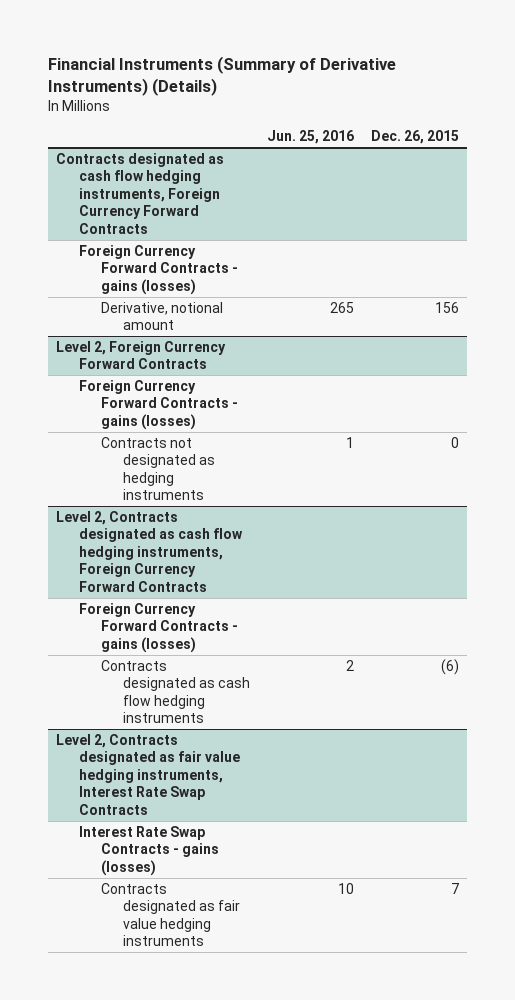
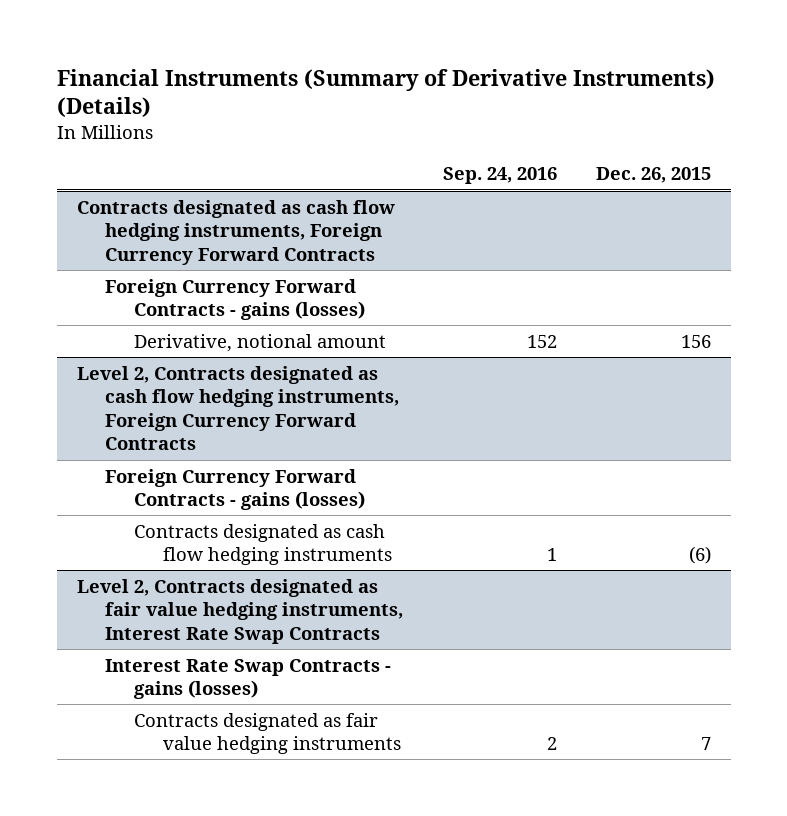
[266,130,354,145] Jun. 25, 2016 -> none
none -> [442,167,557,185] Sep. 24, 2016
[56,340,227,370] Level 2, Foreign Currency Forward Contracts -> none
[78,379,238,430] Foreign Currency Forward Contracts - gains (losses) -> none
[100,436,216,501] Contracts not designated as hedging instruments -> none

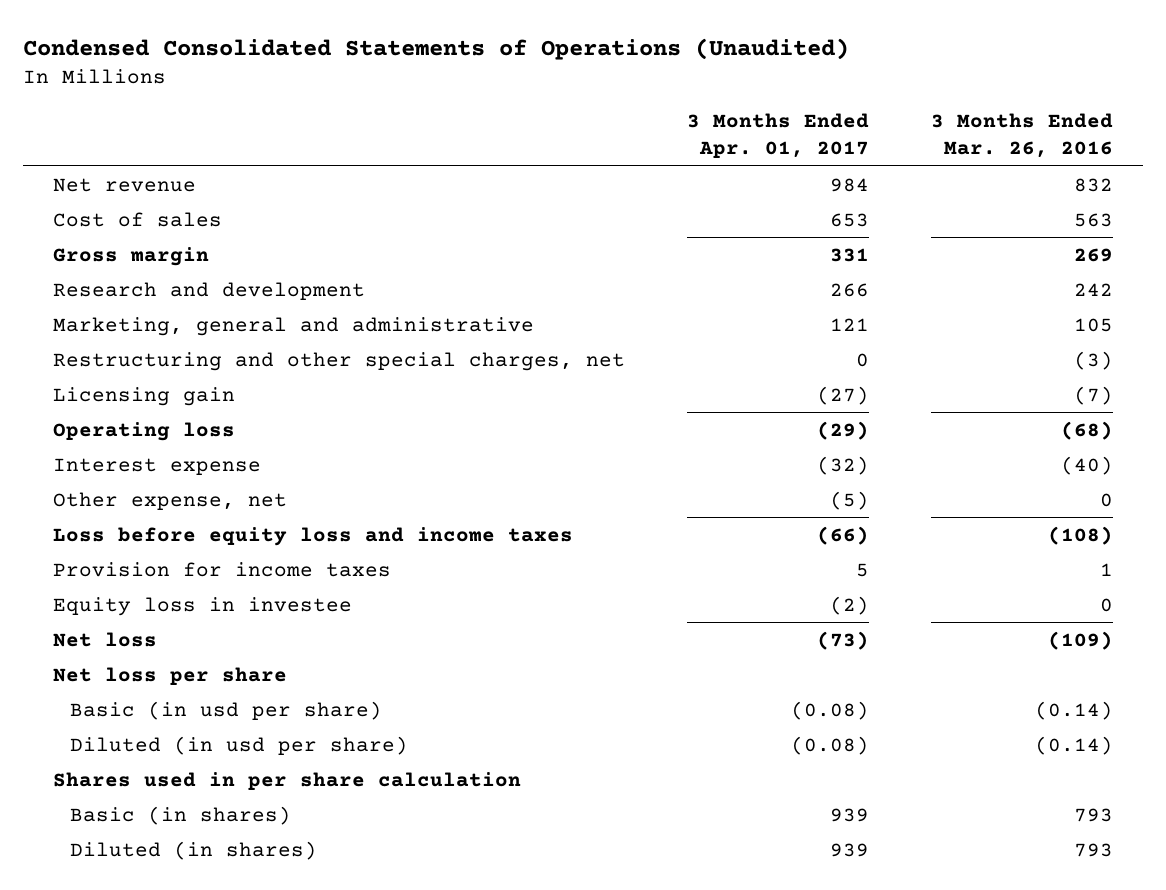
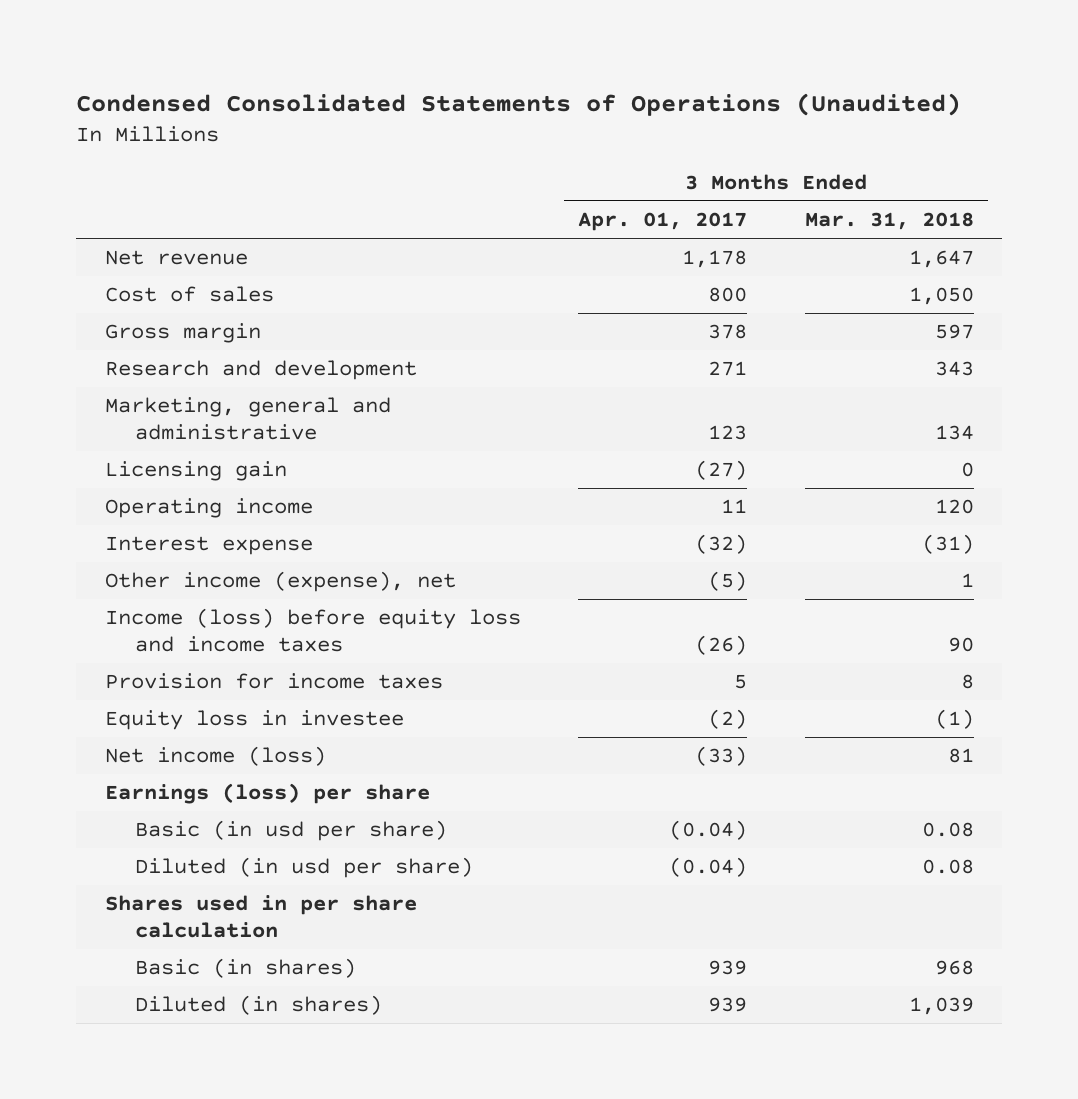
[930,113,1113,159] 3 Months Ended Mar. 26, 2016 -> none
none -> [804,212,974,231] Mar. 31, 2018
[53,351,626,371] Restructuring and other special charges, net -> none
[830,177,870,192] 984 -> [682,250,748,269] 1,178
[830,212,870,227] 653 -> [708,287,748,303] 800
[830,247,870,262] 331 -> [708,324,748,340] 378
[830,282,870,297] 266 -> [708,361,748,377] 271
[830,317,870,331] 121 -> [708,424,748,440] 123
[53,421,236,441] Operating loss -> [104,498,313,519] Operating income
[817,420,870,440] (29) -> [721,499,748,514] 11
[53,491,288,510] Other expense, net -> [104,571,456,593] Other income (expense), net
[53,526,574,546] Loss before equity loss and income taxes -> [104,608,521,652] Income (loss) before equity loss and income taxes
[817,525,870,545] (66) -> [695,634,748,655] (26)
[53,631,158,647] Net loss -> [104,746,326,767] Net income (loss)
[817,630,870,650] (73) -> [695,746,748,767] (33)
[53,666,288,685] Net loss per share -> [104,783,430,805] Earnings (loss) per share
[791,700,870,720] (0.08) -> [669,820,748,841] (0.04)
[791,735,870,755] (0.08) -> [669,857,748,878] (0.04)

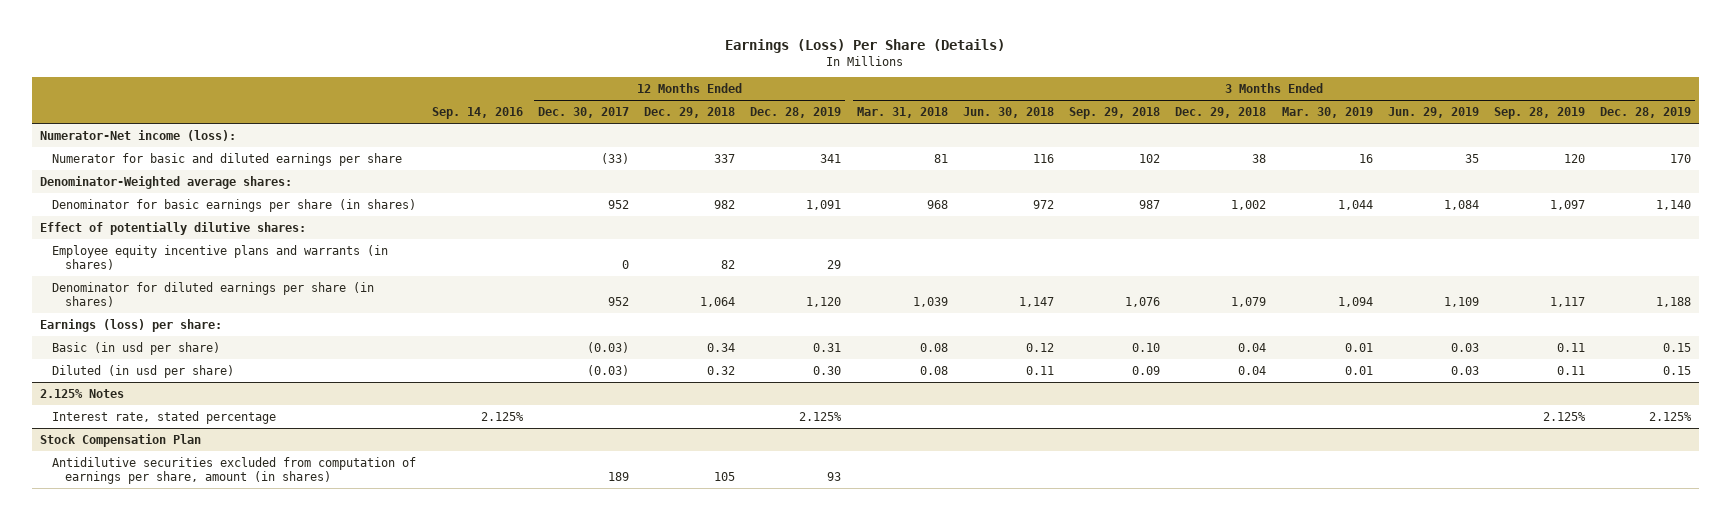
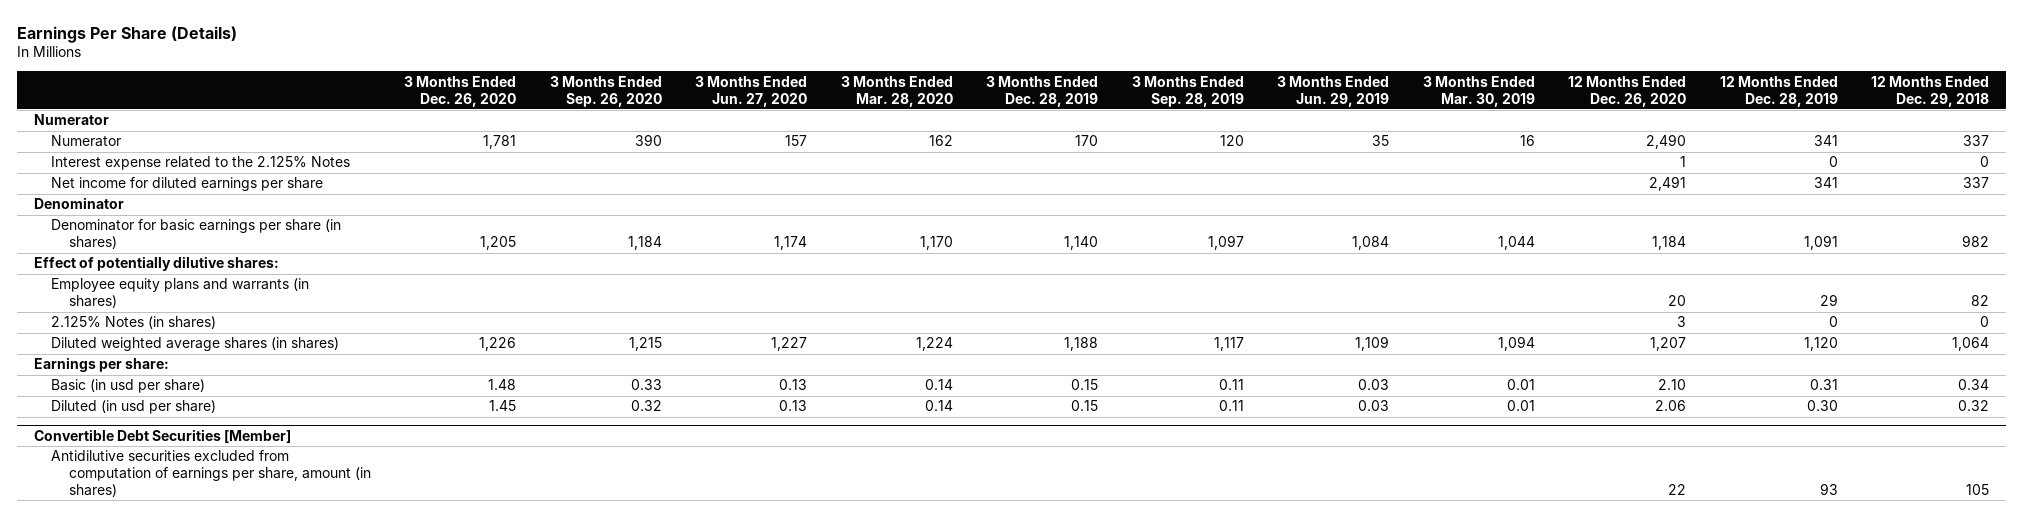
[725,39,1006,54] Earnings (Loss) Per Share (Details) -> [17,25,238,43] Earnings Per Share (Details)
[431,107,523,120] Sep. 14, 2016 -> none
[537,107,629,119] Dec. 30, 2017 -> none
[856,107,948,119] Mar. 31, 2018 -> none
[962,107,1054,119] Jun. 30, 2018 -> none
[1069,107,1161,120] Sep. 29, 2018 -> none
[1175,107,1267,119] Dec. 29, 2018 -> none
none -> [404,75,517,107] 3 Months Ended Dec. 26, 2020
none -> [549,75,662,107] 3 Months Ended Sep. 26, 2020
none -> [695,75,808,107] 3 Months Ended Jun. 27, 2020
none -> [840,75,953,107] 3 Months Ended Mar. 28, 2020
none -> [1568,75,1687,107] 12 Months Ended Dec. 26, 2020
[39,129,236,141] Numerator-Net income (loss): -> [33,114,109,126] Numerator
[52,152,403,166] Numerator for basic and diluted earnings per share -> [51,135,122,148] Numerator
none -> [51,156,351,171] Interest expense related to the 2.125% Notes
none -> [51,177,324,192] Net income for diluted earnings per share
[39,175,292,189] Denominator-Weighted average shares: -> [33,197,124,210] Denominator
[52,244,389,271] Employee equity incentive plans and warrants (in shares) -> [51,278,310,309] Employee equity plans and warrants (in shares)
none -> [51,316,217,330] 2.125% Notes (in shares)
[52,281,375,308] Denominator for diluted earnings per share (in shares) -> [51,337,340,352] Diluted weighted average shares (in shares)
[39,318,222,332] Earnings (loss) per share: -> [33,357,169,373] Earnings per share:
[39,388,124,398] 2.125% Notes -> none
[52,410,277,424] Interest rate, stated percentage -> none
[39,433,201,447] Stock Compensation Plan -> none
none -> [33,428,291,443] Convertible Debt Securities [Member]

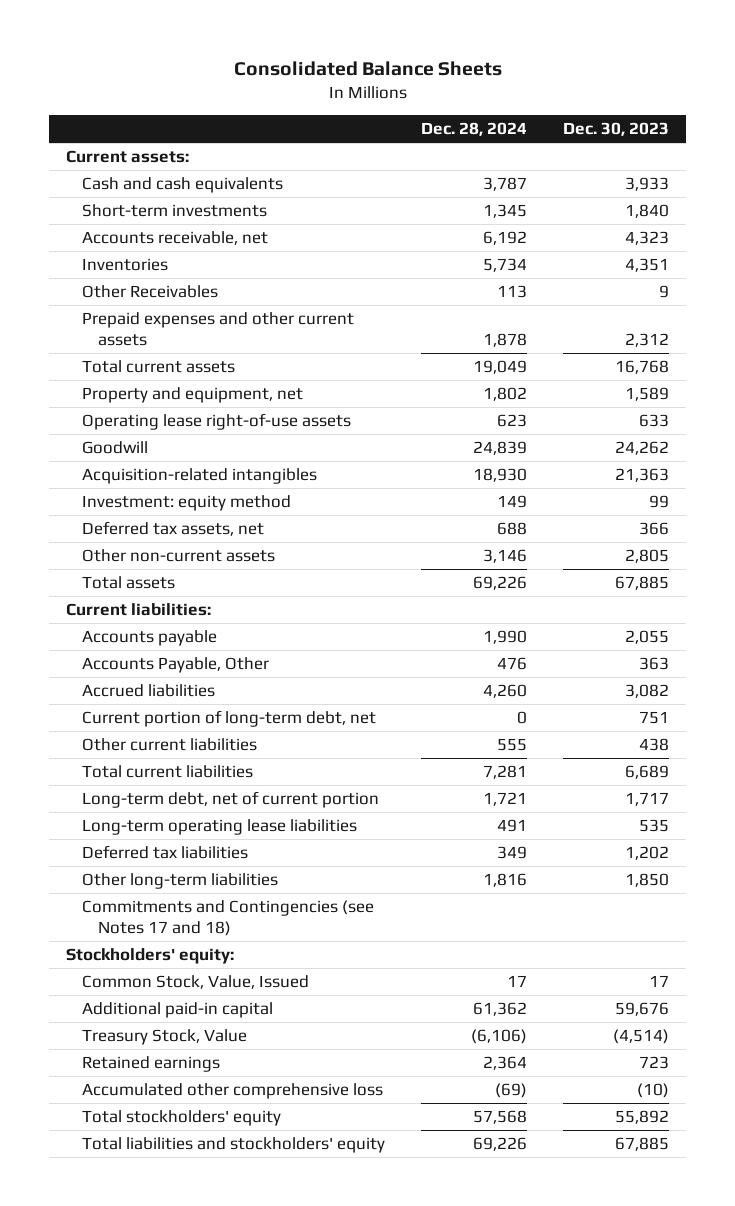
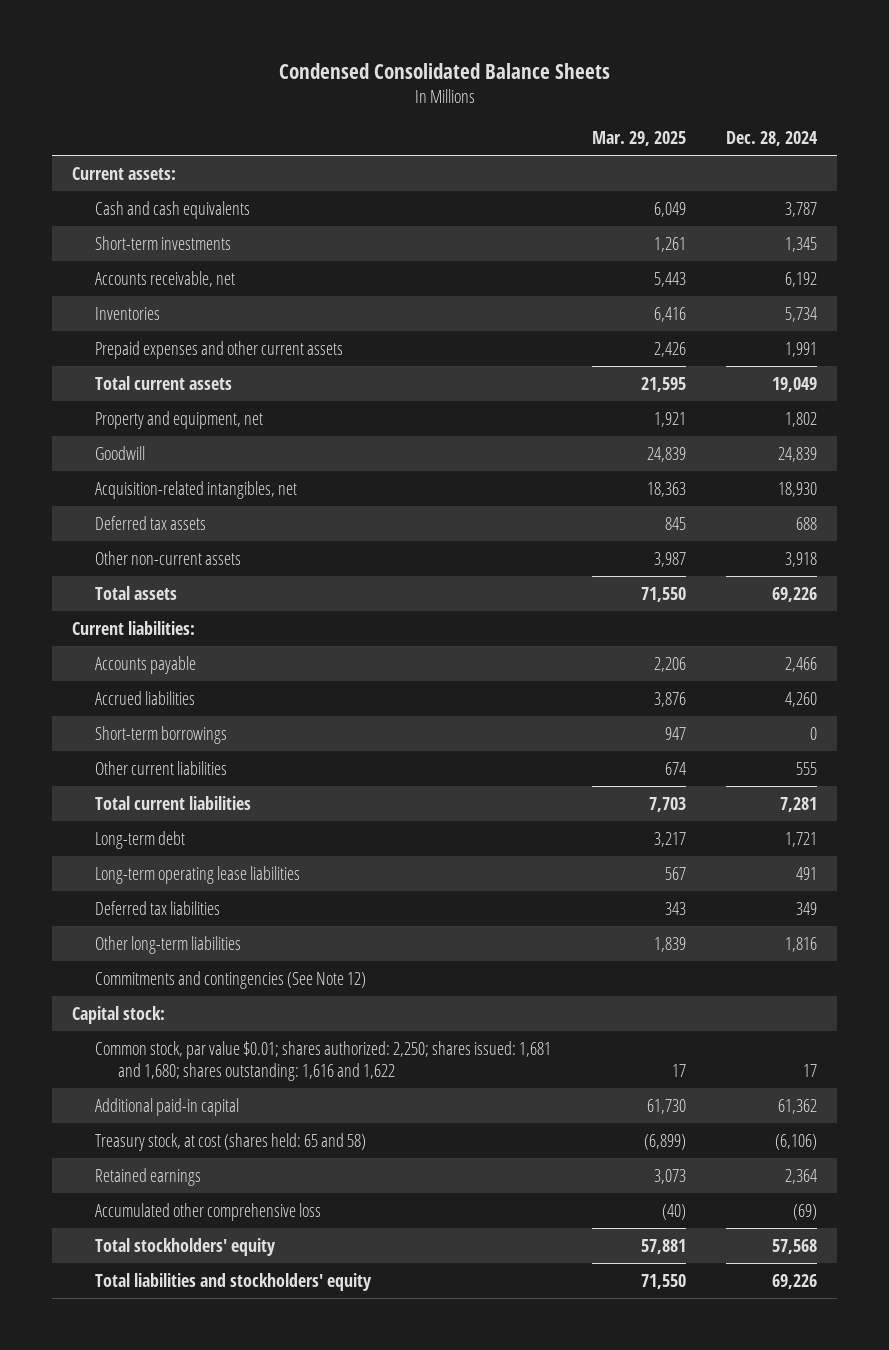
[233,60,502,76] Consolidated Balance Sheets -> [278,63,610,80] Condensed Consolidated Balance Sheets
[562,121,669,136] Dec. 30, 2023 -> none
none -> [591,131,686,147] Mar. 29, 2025
[82,285,219,299] Other Receivables -> none
[482,332,527,347] 1,878 -> [785,341,818,357] 1,991
[82,413,352,431] Operating lease right-of-use assets -> none
[82,495,292,512] Investment: equity method -> none
[82,468,318,485] Acquisition-related intangibles -> [94,480,297,499] Acquisition-related intangibles, net
[82,521,265,537] Deferred tax assets, net -> [94,515,206,530] Deferred tax assets
[482,549,527,564] 3,146 -> [785,551,818,567] 3,918
[82,657,270,674] Accounts Payable, Other -> none
[482,630,527,645] 1,990 -> [785,656,818,672] 2,466
[82,710,377,728] Current portion of long-term debt, net -> [94,725,227,744] Short-term borrowings
[82,791,380,809] Long-term debt, net of current portion -> [94,830,185,849] Long-term debt
[66,948,235,965] Stockholders' equity: -> none
[82,900,375,936] Commitments and Contingencies (see Notes 17 and 18) -> [94,970,366,989] Commitments and contingencies (See Note 12)
none -> [72,1005,166,1024] Capital stock:
[82,975,310,990] Common Stock, Value, Issued -> [94,1040,551,1082] Common stock, par value $0.01; shares authorized: 2,250; shares issued: 1,681 and 1,680; shares outstanding: 1,616 and 1,622
[82,1029,248,1046] Treasury Stock, Value -> [94,1132,366,1151] Treasury stock, at cost (shares held: 65 and 58)

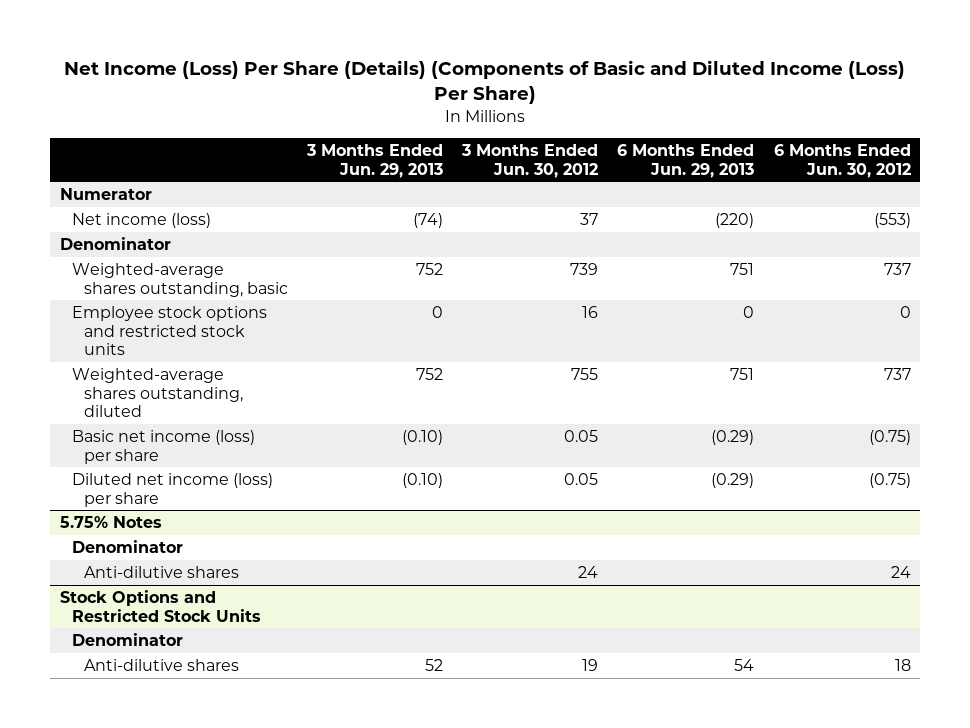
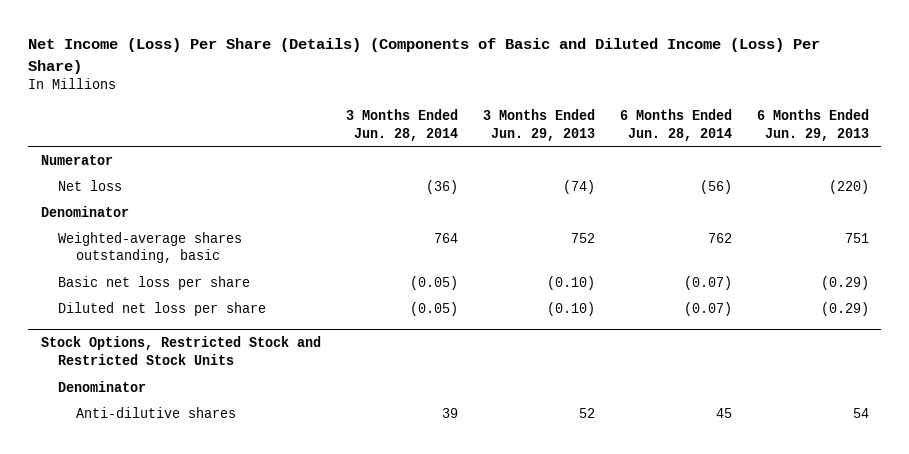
[461,143,599,178] 3 Months Ended Jun. 30, 2012 -> none
[773,143,911,178] 6 Months Ended Jun. 30, 2012 -> none
none -> [345,109,458,141] 3 Months Ended Jun. 28, 2014
none -> [619,109,732,141] 6 Months Ended Jun. 28, 2014
[71,212,211,228] Net income (loss) -> [58,179,123,191] Net loss
[71,305,267,356] Employee stock options and restricted stock units -> none
[71,367,243,418] Weighted-average shares outstanding, diluted -> none
[59,515,162,528] 5.75% Notes -> none
[71,539,183,553] Denominator -> none
[83,565,239,578] Anti-dilutive shares -> none
[71,429,255,464] Basic net income (loss) per share -> [58,275,251,290] Basic net loss per share
[71,472,273,507] Diluted net income (loss) per share -> [58,301,267,316] Diluted net loss per share
[59,589,261,622] Stock Options and Restricted Stock Units -> [40,336,321,365] Stock Options, Restricted Stock and Restricted Stock Units

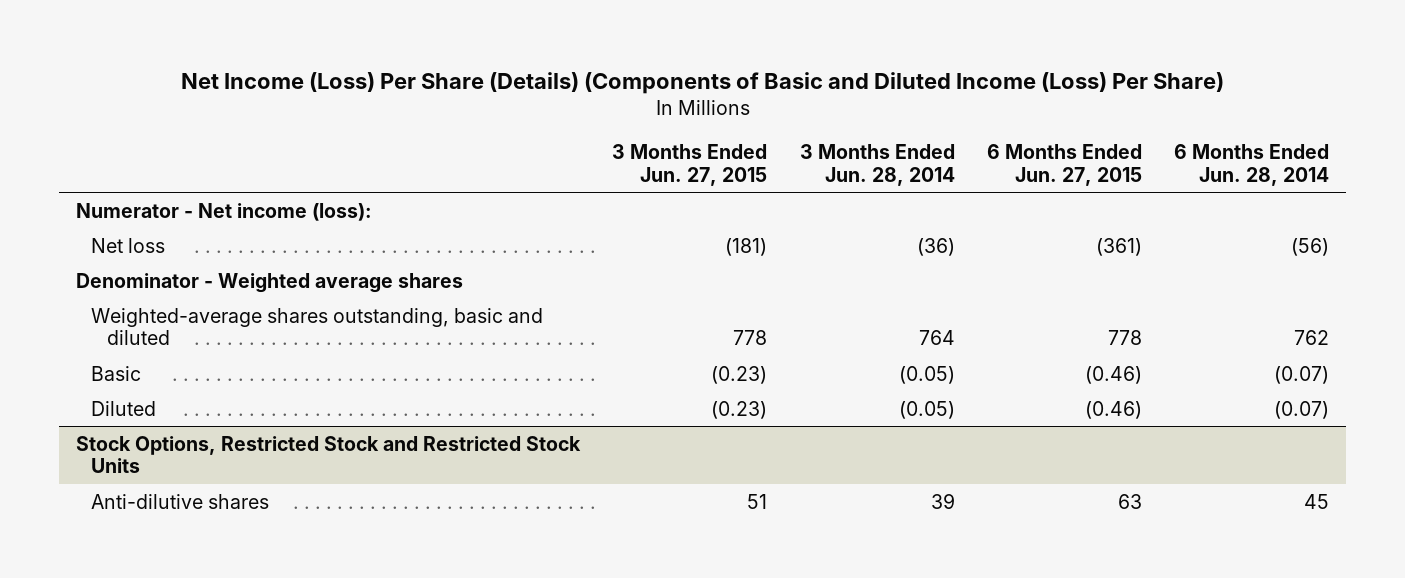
[482,109,595,141] 3 Months Ended Jun. 29, 2013 -> none
[756,109,869,141] 6 Months Ended Jun. 29, 2013 -> none
none -> [612,144,768,186] 3 Months Ended Jun. 27, 2015
none -> [987,144,1143,186] 6 Months Ended Jun. 27, 2015
[40,154,113,165] Numerator -> none
none -> [75,202,372,221] Numerator - Net income (loss):
[40,205,129,217] Denominator -> none
none -> [75,272,463,293] Denominator - Weighted average shares
[58,231,243,264] Weighted-average shares outstanding, basic -> [91,307,544,346] Weighted-average shares outstanding, basic and diluted
[58,275,251,290] Basic net loss per share -> [91,365,142,381] Basic
[58,301,267,316] Diluted net loss per share -> [91,400,157,416] Diluted
[58,380,147,392] Denominator -> none

